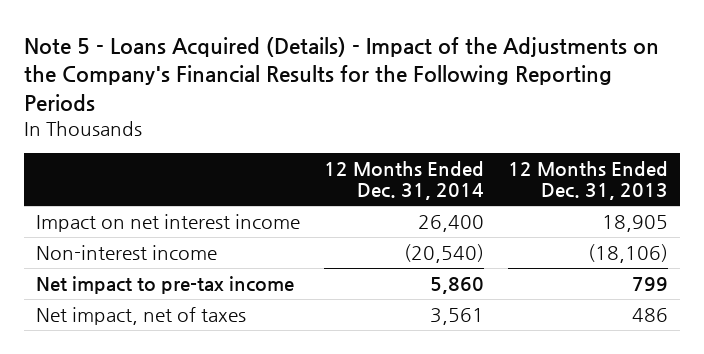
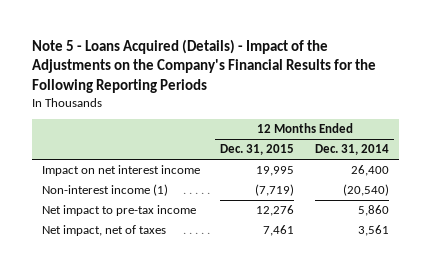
[508,160,669,201] 12 Months Ended Dec. 31, 2013 -> none
none -> [220,144,295,156] Dec. 31, 2015
[36,244,218,260] Non-interest income -> [42,184,169,197] Non-interest income (1)

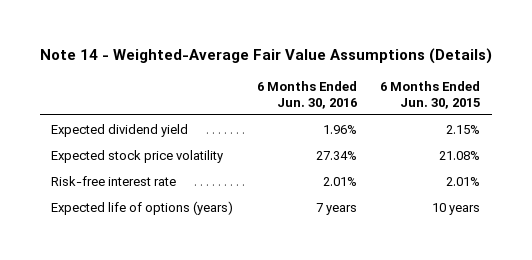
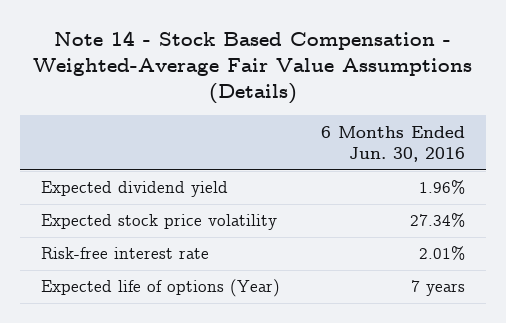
[39,48,492,65] Note 14 - Weighted-Average Fair Value Assumptions (Details) -> [32,31,472,105] Note 14 - Stock Based Compensation - Weighted-Average Fair Value Assumptions (Details)
[380,80,481,109] 6 Months Ended Jun. 30, 2015 -> none
[51,200,234,215] Expected life of options (years) -> [40,279,280,298] Expected life of options (Year)

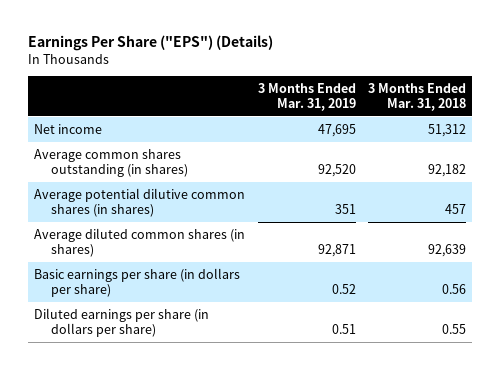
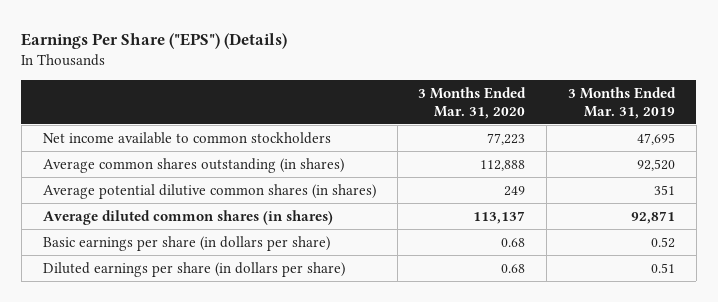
[368,82,467,112] 3 Months Ended Mar. 31, 2018 -> none
none -> [418,86,527,119] 3 Months Ended Mar. 31, 2020
[34,123,103,134] Net income -> [42,132,331,145] Net income available to common stockholders

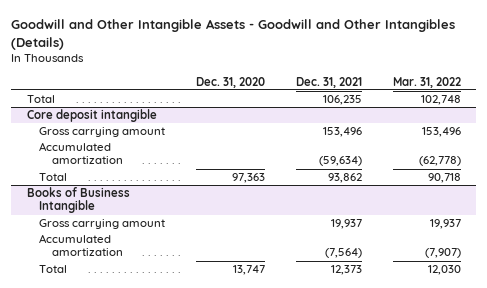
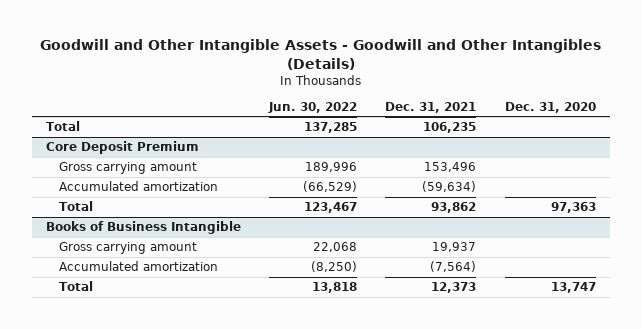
[392,76,461,88] Mar. 31, 2022 -> none
none -> [268,101,358,113] Jun. 30, 2022
[26,109,157,123] Core deposit intangible -> [45,141,199,155] Core Deposit Premium

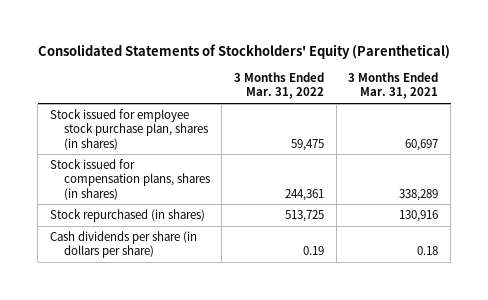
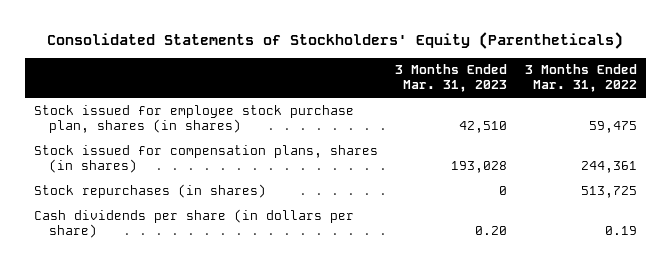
[38,43,451,59] Consolidated Statements of Stockholders' Equity (Parenthetical) -> [47,31,624,49] Consolidated Statements of Stockholders' Equity (Parentheticals)
[348,72,439,100] 3 Months Ended Mar. 31, 2021 -> none
none -> [395,64,508,93] 3 Months Ended Mar. 31, 2023
[50,209,206,223] Stock repurchased (in shares) -> [33,183,266,198] Stock repurchases (in shares)

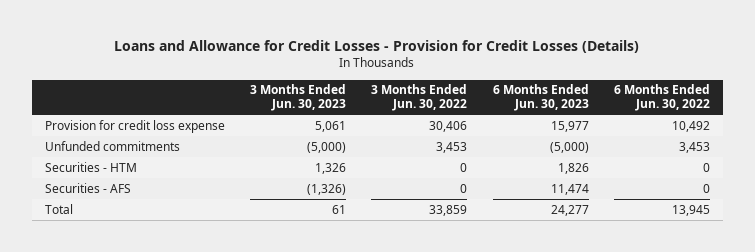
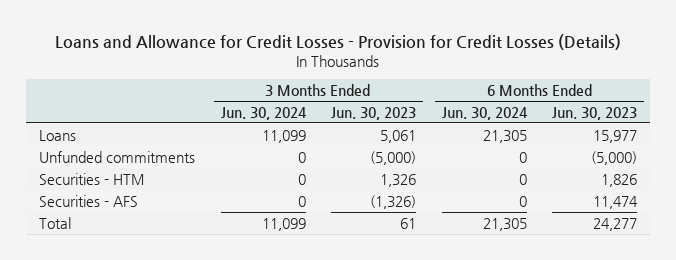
[371,84,468,112] 3 Months Ended Jun. 30, 2022 -> none
[613,84,710,112] 6 Months Ended Jun. 30, 2022 -> none
none -> [220,106,307,120] Jun. 30, 2024
none -> [441,106,528,120] Jun. 30, 2024
[44,119,225,133] Provision for credit loss expense -> [39,129,77,141] Loans

